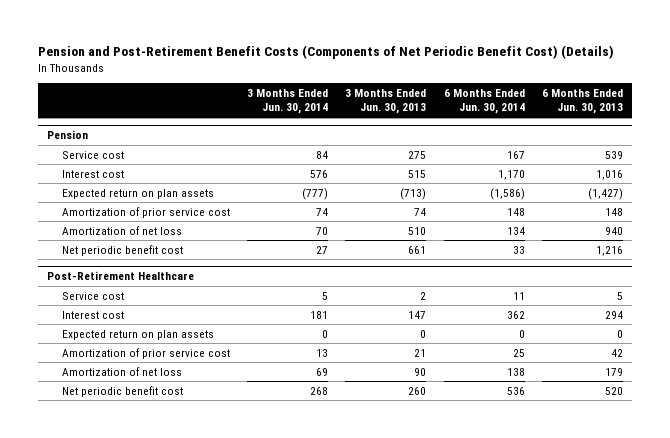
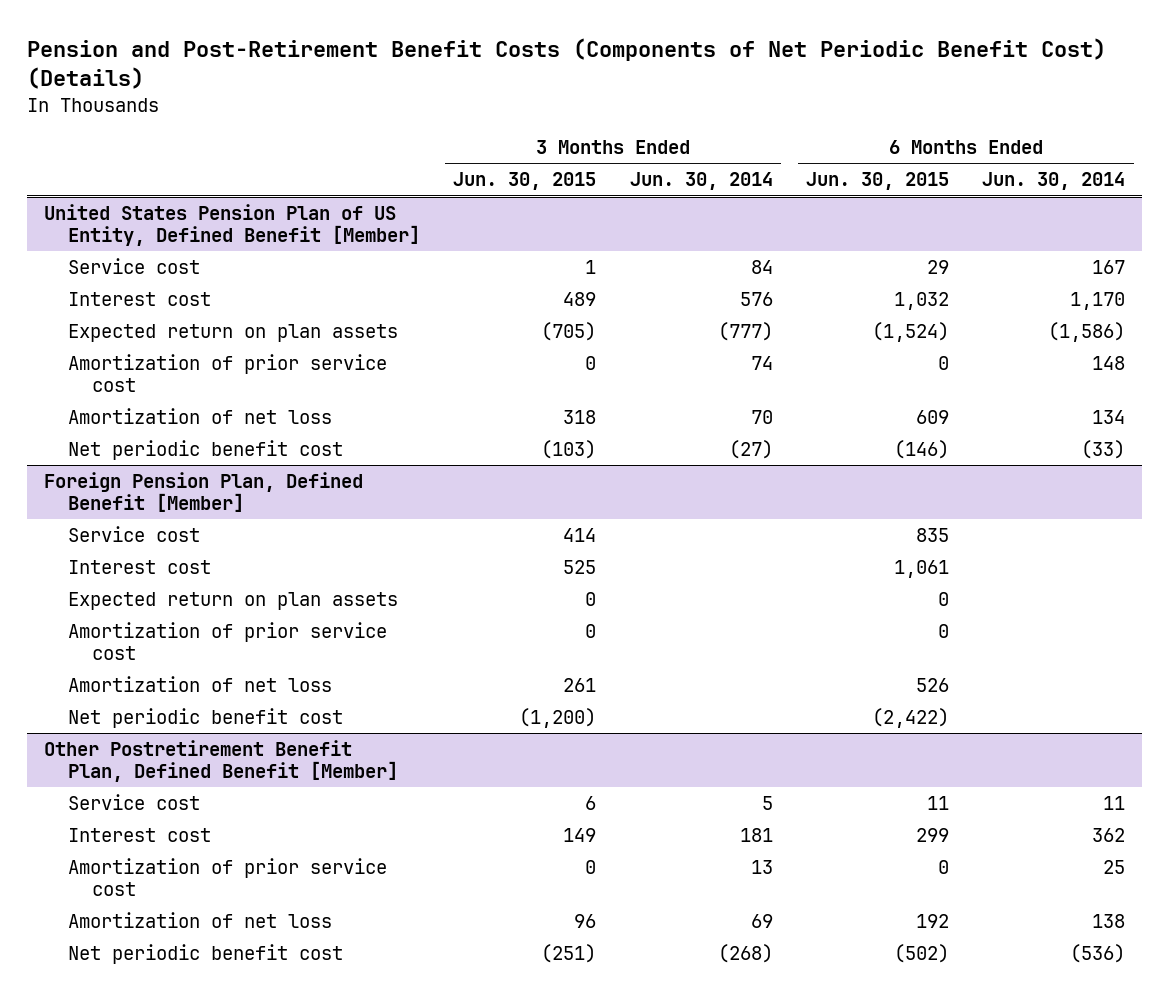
[345,89,427,115] 3 Months Ended Jun. 30, 2013 -> none
[542,89,624,115] 6 Months Ended Jun. 30, 2013 -> none
none -> [453,172,597,191] Jun. 30, 2015
none -> [805,172,949,191] Jun. 30, 2015
[46,129,88,139] Pension -> none
none -> [44,204,420,247] United States Pension Plan of US Entity, Defined Benefit [Member]
[46,270,194,280] Post-Retirement Healthcare -> none
[316,245,329,254] 27 -> [728,440,773,460] (27)
[512,245,525,254] 33 -> [1081,440,1126,460] (33)
none -> [44,472,364,513] Foreign Pension Plan, Defined Benefit [Member]
none -> [67,526,200,543] Service cost
none -> [67,560,211,575] Interest cost
none -> [67,592,398,611] Expected return on plan assets
none -> [67,622,387,661] Amortization of prior service cost
none -> [67,676,332,693] Amortization of net loss
none -> [67,708,343,729] Net periodic benefit cost
none -> [44,740,398,783] Other Postretirement Benefit Plan, Defined Benefit [Member]
[61,329,214,340] Expected return on plan assets -> none
[310,386,329,395] 268 -> [717,944,773,964] (268)
[506,386,525,395] 536 -> [1070,944,1126,964] (536)

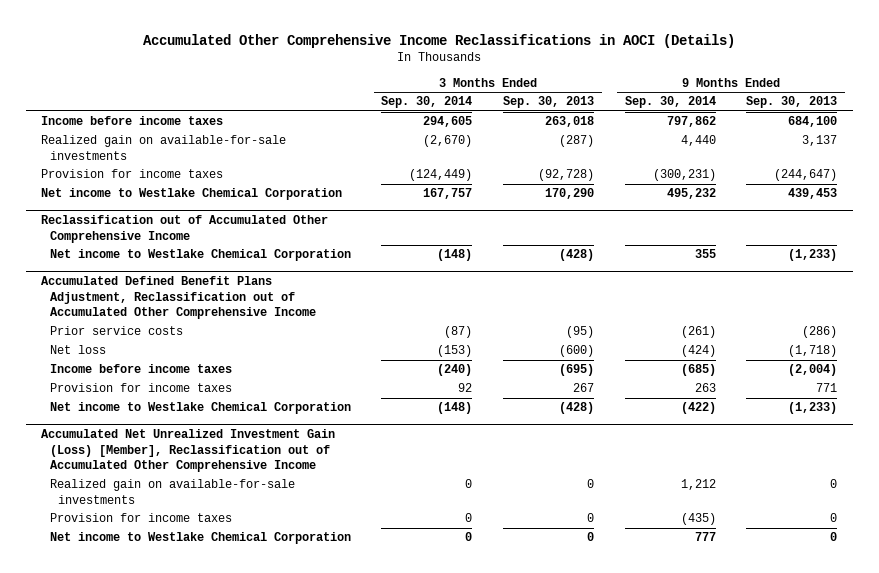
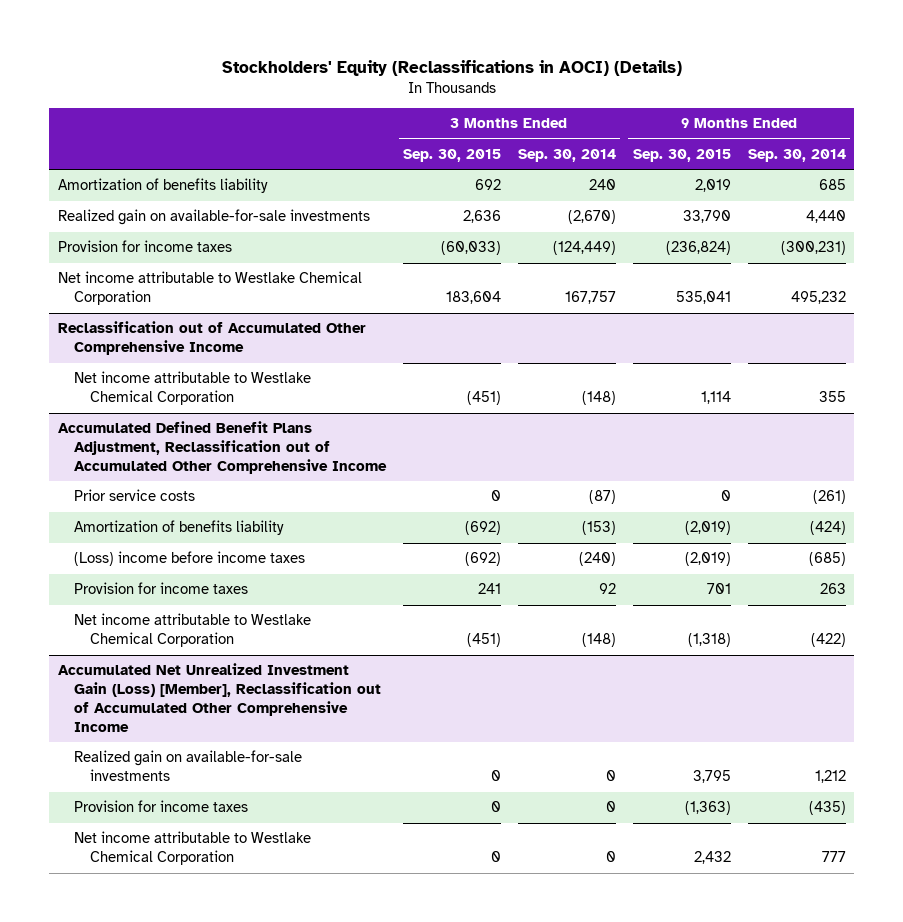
[143,33,736,48] Accumulated Other Comprehensive Income Reclassifications in AOCI (Details) -> [221,59,682,76] Stockholders' Equity (Reclassifications in AOCI) (Details)
[503,96,595,109] Sep. 30, 2013 -> none
[746,96,838,109] Sep. 30, 2013 -> none
none -> [402,148,501,162] Sep. 30, 2015
none -> [632,148,731,162] Sep. 30, 2015
[41,116,224,126] Income before income taxes -> none
none -> [57,178,268,194] Amortization of benefits liability
[41,188,343,201] Net income to Westlake Chemical Corporation -> [57,271,362,306] Net income attributable to Westlake Chemical Corporation
[49,249,351,262] Net income to Westlake Chemical Corporation -> [73,371,311,406] Net income attributable to Westlake Chemical Corporation
[49,345,106,355] Net loss -> [73,520,284,536] Amortization of benefits liability
[49,364,232,374] Income before income taxes -> [73,551,305,567] (Loss) income before income taxes
[49,402,351,415] Net income to Westlake Chemical Corporation -> [73,613,311,648] Net income attributable to Westlake Chemical Corporation
[49,532,351,545] Net income to Westlake Chemical Corporation -> [73,831,311,866] Net income attributable to Westlake Chemical Corporation

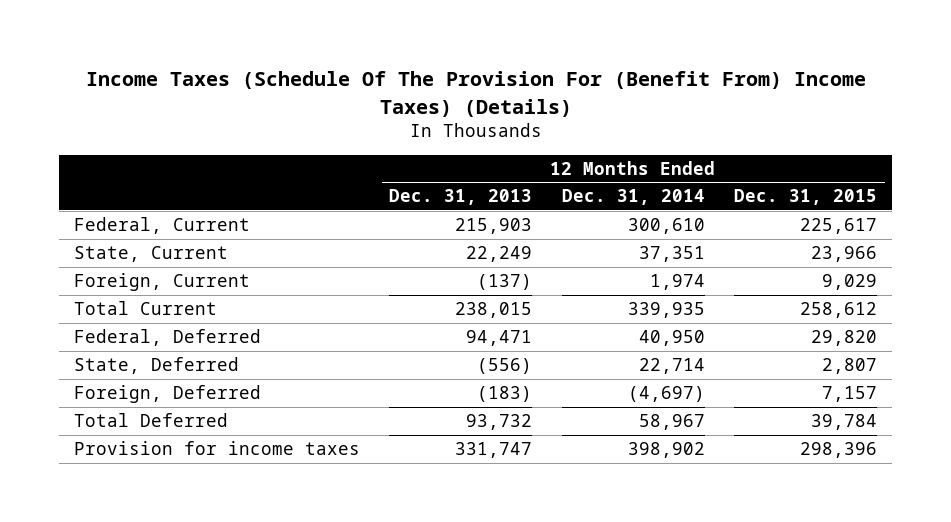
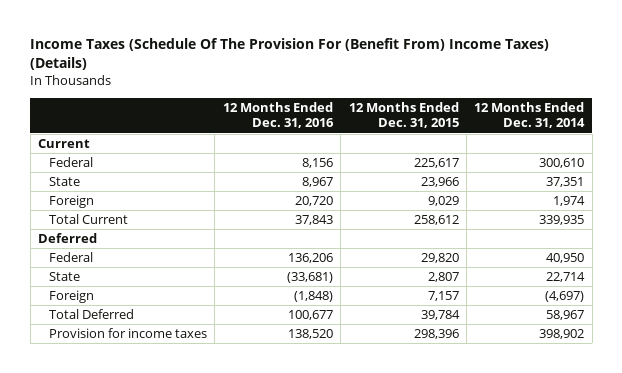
[389,189,533,206] Dec. 31, 2013 -> none
none -> [222,101,334,129] 12 Months Ended Dec. 31, 2016
none -> [37,138,90,148] Current
[73,217,250,235] Federal, Current -> [48,156,93,167] Federal
[73,246,228,263] State, Current -> [48,176,80,186] State
[73,273,250,292] Foreign, Current -> [48,194,94,208] Foreign
none -> [37,232,97,243] Deferred
[73,329,261,347] Federal, Deferred -> [48,251,93,262] Federal
[73,357,239,375] State, Deferred -> [48,271,80,281] State
[73,385,261,404] Foreign, Deferred -> [48,289,94,303] Foreign

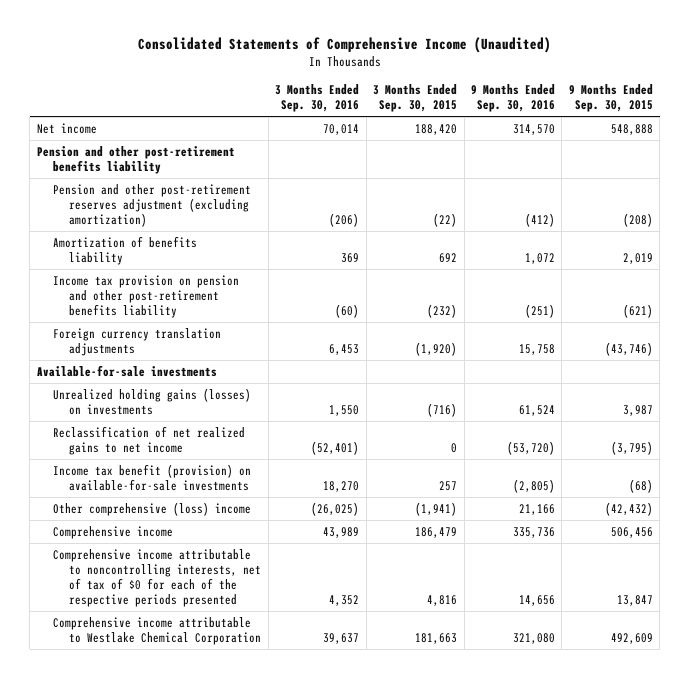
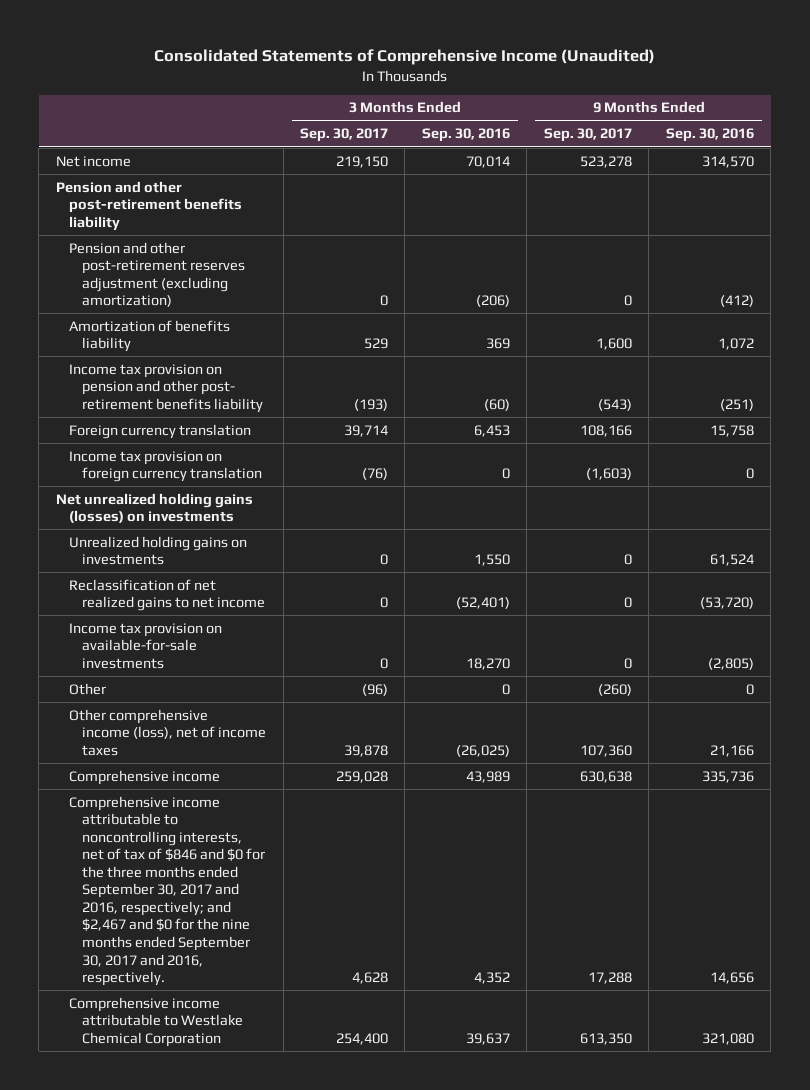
[373,84,458,113] 3 Months Ended Sep. 30, 2015 -> none
[568,84,653,113] 9 Months Ended Sep. 30, 2015 -> none
none -> [299,128,388,143] Sep. 30, 2017
none -> [543,128,632,143] Sep. 30, 2017
[53,274,240,318] Income tax provision on pension and other post-retirement benefits liability -> [68,363,264,413] Income tax provision on pension and other post- retirement benefits liability
[53,327,222,356] Foreign currency translation adjustments -> [68,423,251,439] Foreign currency translation
none -> [68,450,263,483] Income tax provision on foreign currency translation
[36,364,217,377] Available-for-sale investments -> [55,492,253,524] Net unrealized holding gains (losses) on investments
[53,387,252,415] Unrealized holding gains (losses) on investments -> [68,535,247,566] Unrealized holding gains on investments
[53,463,252,491] Income tax benefit (provision) on available-for-sale investments -> [68,622,222,669] Income tax provision on available-for-sale investments
none -> [68,682,106,695] Other
[53,501,252,516] Other comprehensive (loss) income -> [68,708,267,756] Other comprehensive income (loss), net of income taxes
[53,548,262,608] Comprehensive income attributable to noncontrolling interests, net of tax of $0 for each of the respective periods presented -> [68,795,266,987] Comprehensive income attributable to noncontrolling interests, net of tax of $846 and $0 for the three months ended September 30, 2017 and 2016, respectively; and $2,467 and $0 for the nine months ended September 30, 2017 and 2016, respectively.

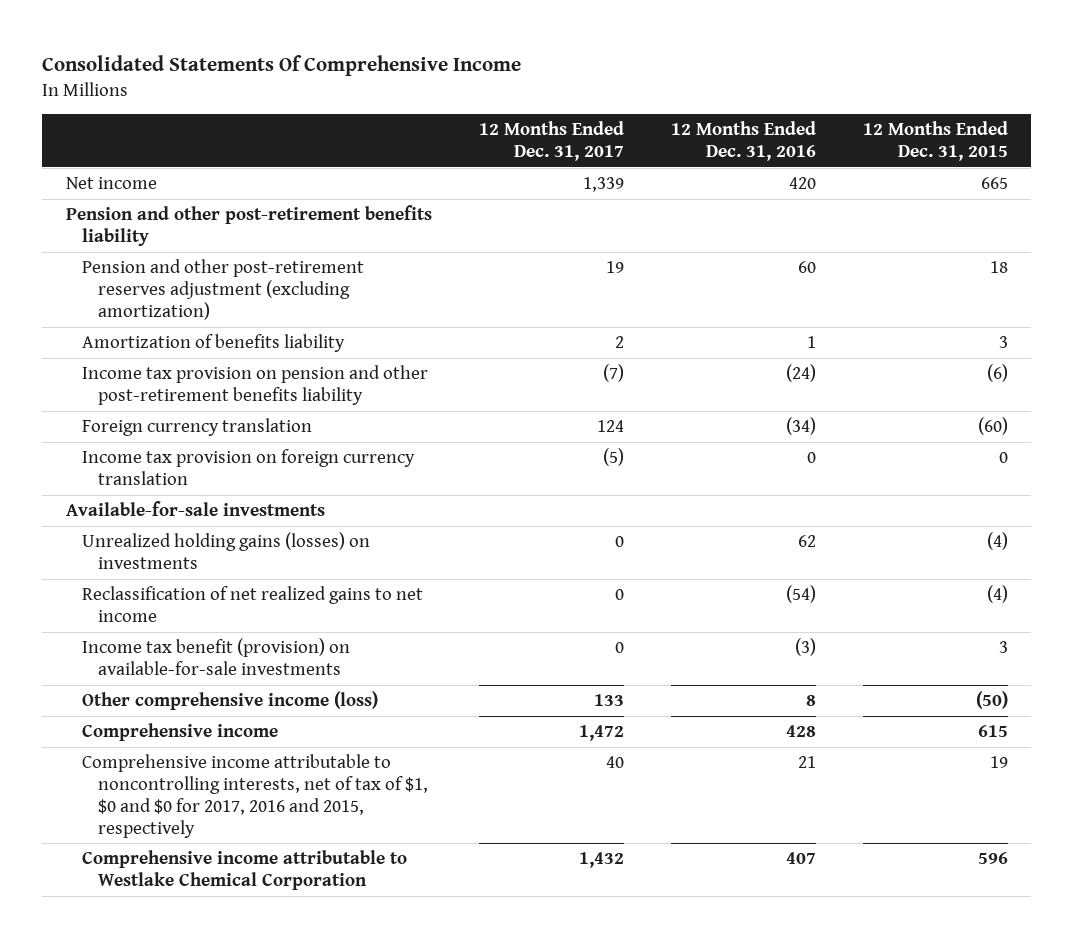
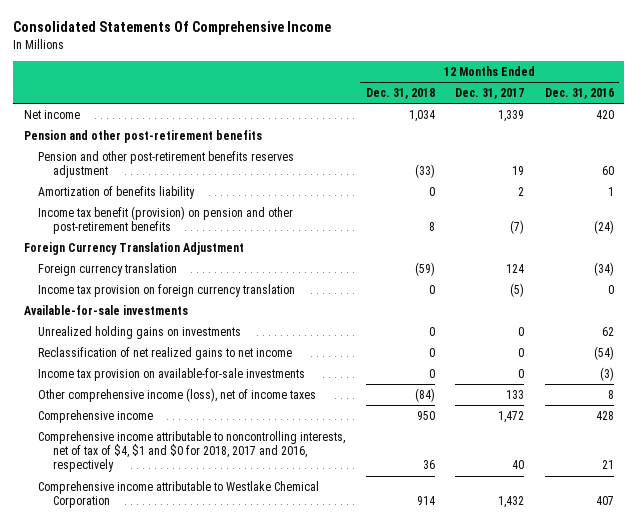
[862,121,1008,161] 12 Months Ended Dec. 31, 2015 -> none
none -> [365,88,435,100] Dec. 31, 2018
[65,205,432,246] Pension and other post-retirement benefits liability -> [23,129,262,143] Pension and other post-retirement benefits
[82,259,365,320] Pension and other post-retirement reserves adjustment (excluding amortization) -> [38,150,295,179] Pension and other post-retirement benefits reserves adjustment
[82,365,429,405] Income tax provision on pension and other post-retirement benefits liability -> [38,205,294,235] Income tax benefit (provision) on pension and other post-retirement benefits
none -> [23,241,244,255] Foreign Currency Translation Adjustment
[82,532,371,569] Unrealized holding gains (losses) on investments -> [38,325,242,339] Unrealized holding gains on investments
[82,638,351,675] Income tax benefit (provision) on available-for-sale investments -> [38,367,306,381] Income tax provision on available-for-sale investments
[82,691,379,711] Other comprehensive income (loss) -> [38,387,317,402] Other comprehensive income (loss), net of income taxes
[82,754,429,838] Comprehensive income attributable to noncontrolling interests, net of tax of $1, $0 and $0 for 2017, 2016 and 2015, respectively -> [38,430,346,473] Comprehensive income attributable to noncontrolling interests, net of tax of $4, $1 and $0 for 2018, 2017 and 2016, respectively

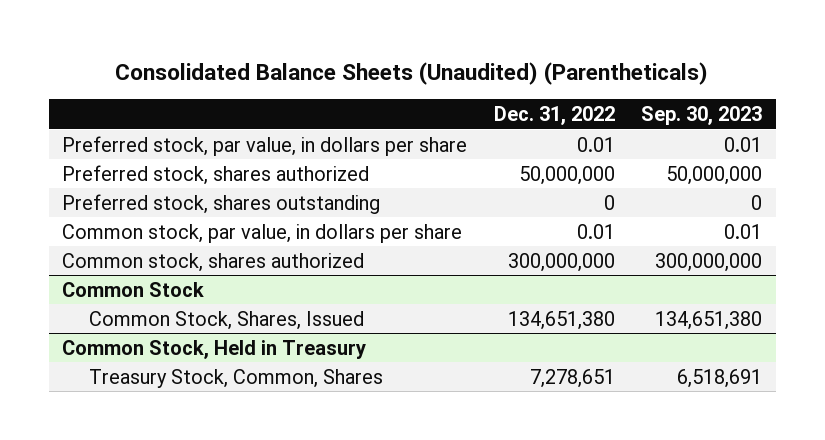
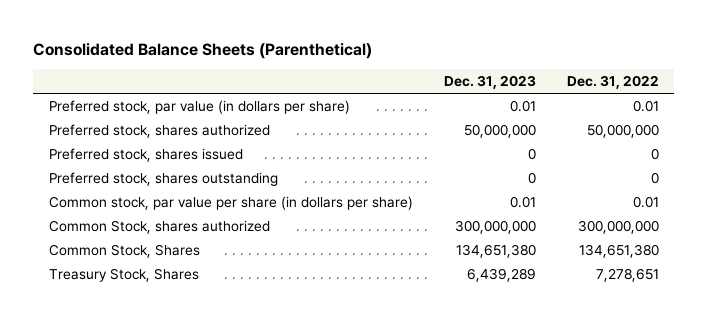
[115,61,709,85] Consolidated Balance Sheets (Unaudited) (Parentheticals) -> [33,43,373,60] Consolidated Balance Sheets (Parenthetical)
[641,106,763,126] Sep. 30, 2023 -> none
none -> [443,75,536,90] Dec. 31, 2023
[62,135,468,156] Preferred stock, par value, in dollars per share -> [48,99,350,114] Preferred stock, par value (in dollars per share)
none -> [48,147,243,162] Preferred stock, shares issued
[62,281,205,297] Common Stock -> none
[62,339,367,359] Common Stock, Held in Treasury -> none
[62,223,463,243] Common stock, par value, in dollars per share -> [48,195,413,210] Common stock, par value per share (in dollars per share)
[62,252,365,272] Common stock, shares authorized -> [48,219,270,234] Common Stock, shares authorized
[89,310,365,330] Common Stock, Shares, Issued -> [48,243,200,258] Common Stock, Shares
[89,368,384,388] Treasury Stock, Common, Shares -> [48,267,199,282] Treasury Stock, Shares

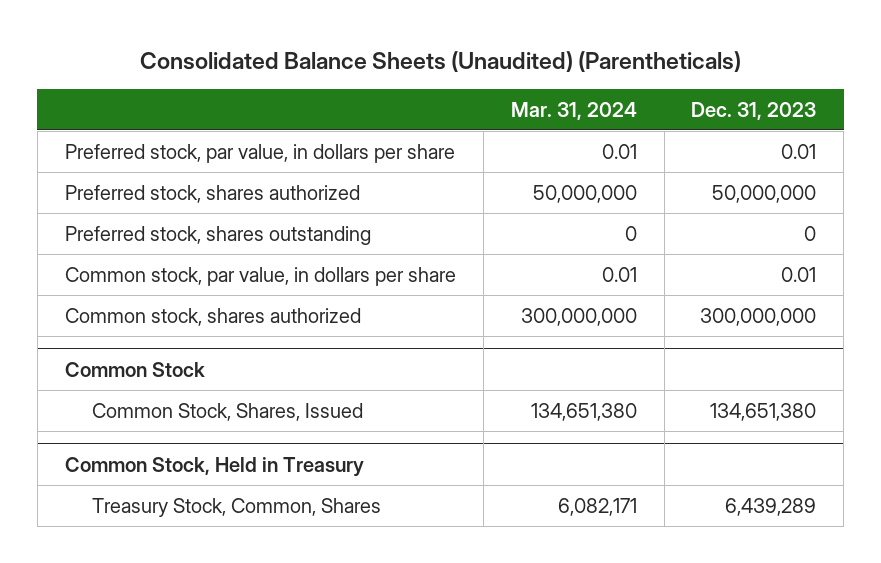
[33,43,373,60] Consolidated Balance Sheets (Parenthetical) -> [139,50,741,72] Consolidated Balance Sheets (Unaudited) (Parentheticals)
[566,75,659,90] Dec. 31, 2022 -> none
none -> [510,101,637,120] Mar. 31, 2024
[48,99,350,114] Preferred stock, par value (in dollars per share) -> [64,143,455,163] Preferred stock, par value, in dollars per share
[48,147,243,162] Preferred stock, shares issued -> none
[48,195,413,210] Common stock, par value per share (in dollars per share) -> [64,266,456,286] Common stock, par value, in dollars per share
[48,219,270,234] Common Stock, shares authorized -> [64,307,361,326] Common stock, shares authorized
none -> [64,361,205,377] Common Stock
[48,243,200,258] Common Stock, Shares -> [91,402,363,421] Common Stock, Shares, Issued
none -> [64,456,364,477] Common Stock, Held in Treasury
[48,267,199,282] Treasury Stock, Shares -> [91,497,381,517] Treasury Stock, Common, Shares

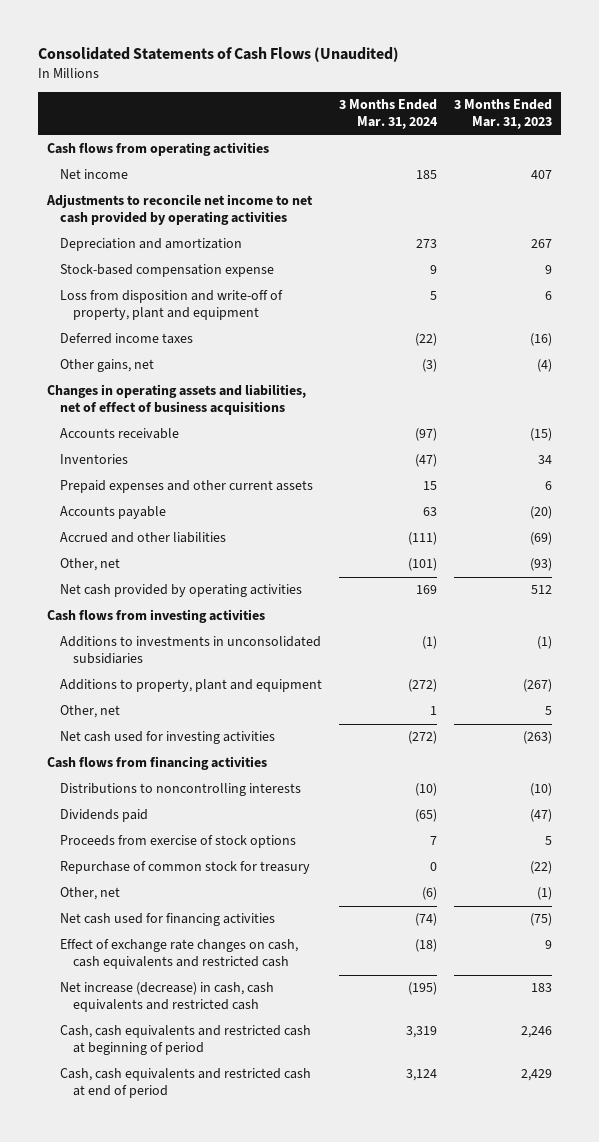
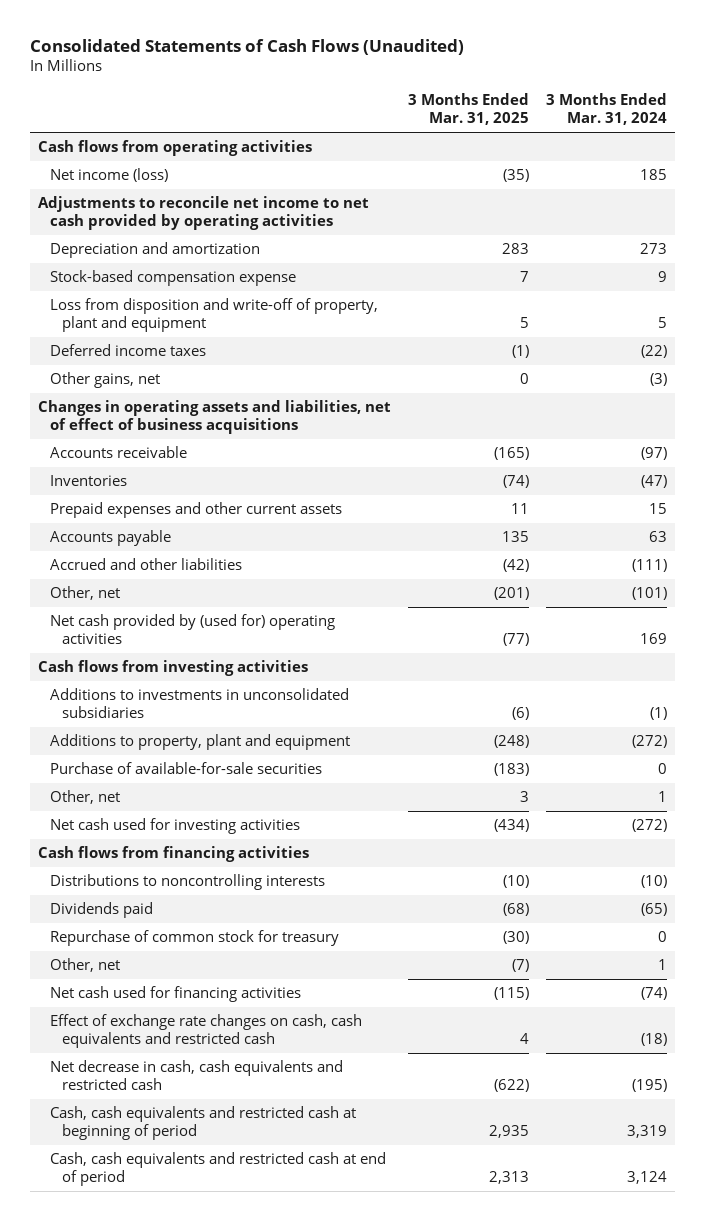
[453,99,552,130] 3 Months Ended Mar. 31, 2023 -> none
none -> [407,93,529,126] 3 Months Ended Mar. 31, 2025
[59,169,128,180] Net income -> [50,168,169,183] Net income (loss)
[59,584,302,598] Net cash provided by operating activities -> [50,614,336,645] Net cash provided by (used for) operating activities
none -> [50,762,323,775] Purchase of available-for-sale securities
[59,835,296,849] Proceeds from exercise of stock options -> none
[421,887,437,901] (6) -> [657,959,667,971] 1
[59,982,274,1013] Net increase (decrease) in cash, cash equivalents and restricted cash -> [50,1060,344,1091] Net decrease in cash, cash equivalents and restricted cash

